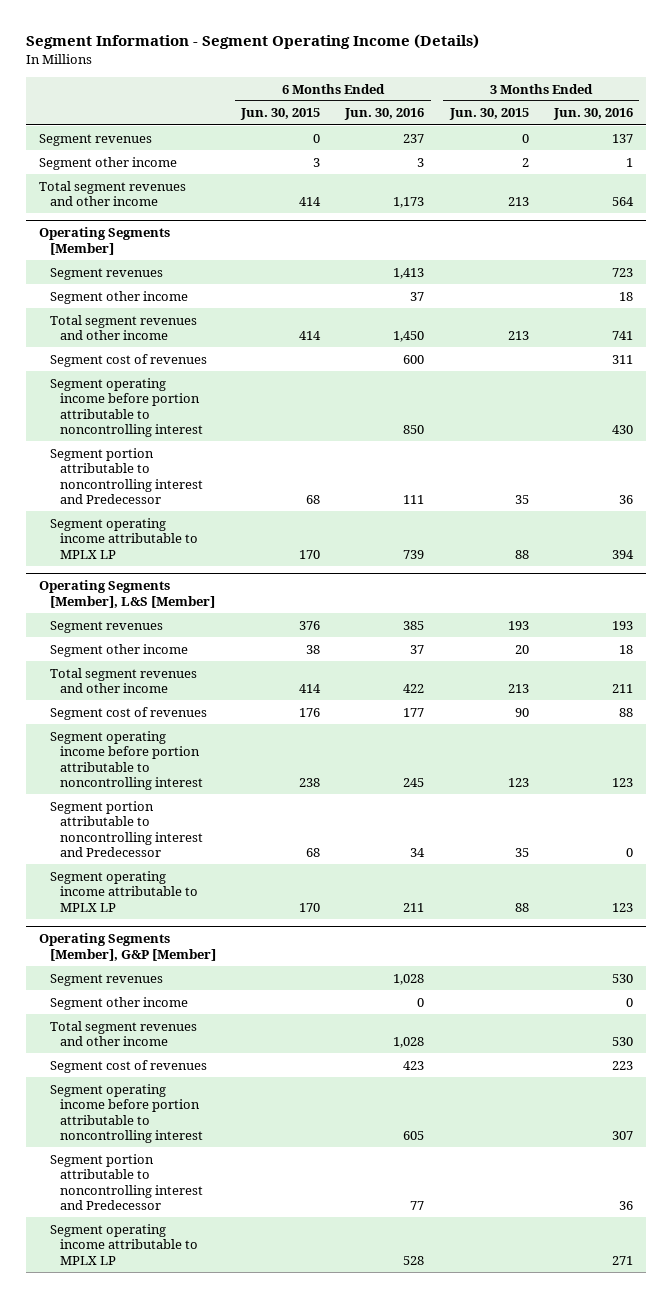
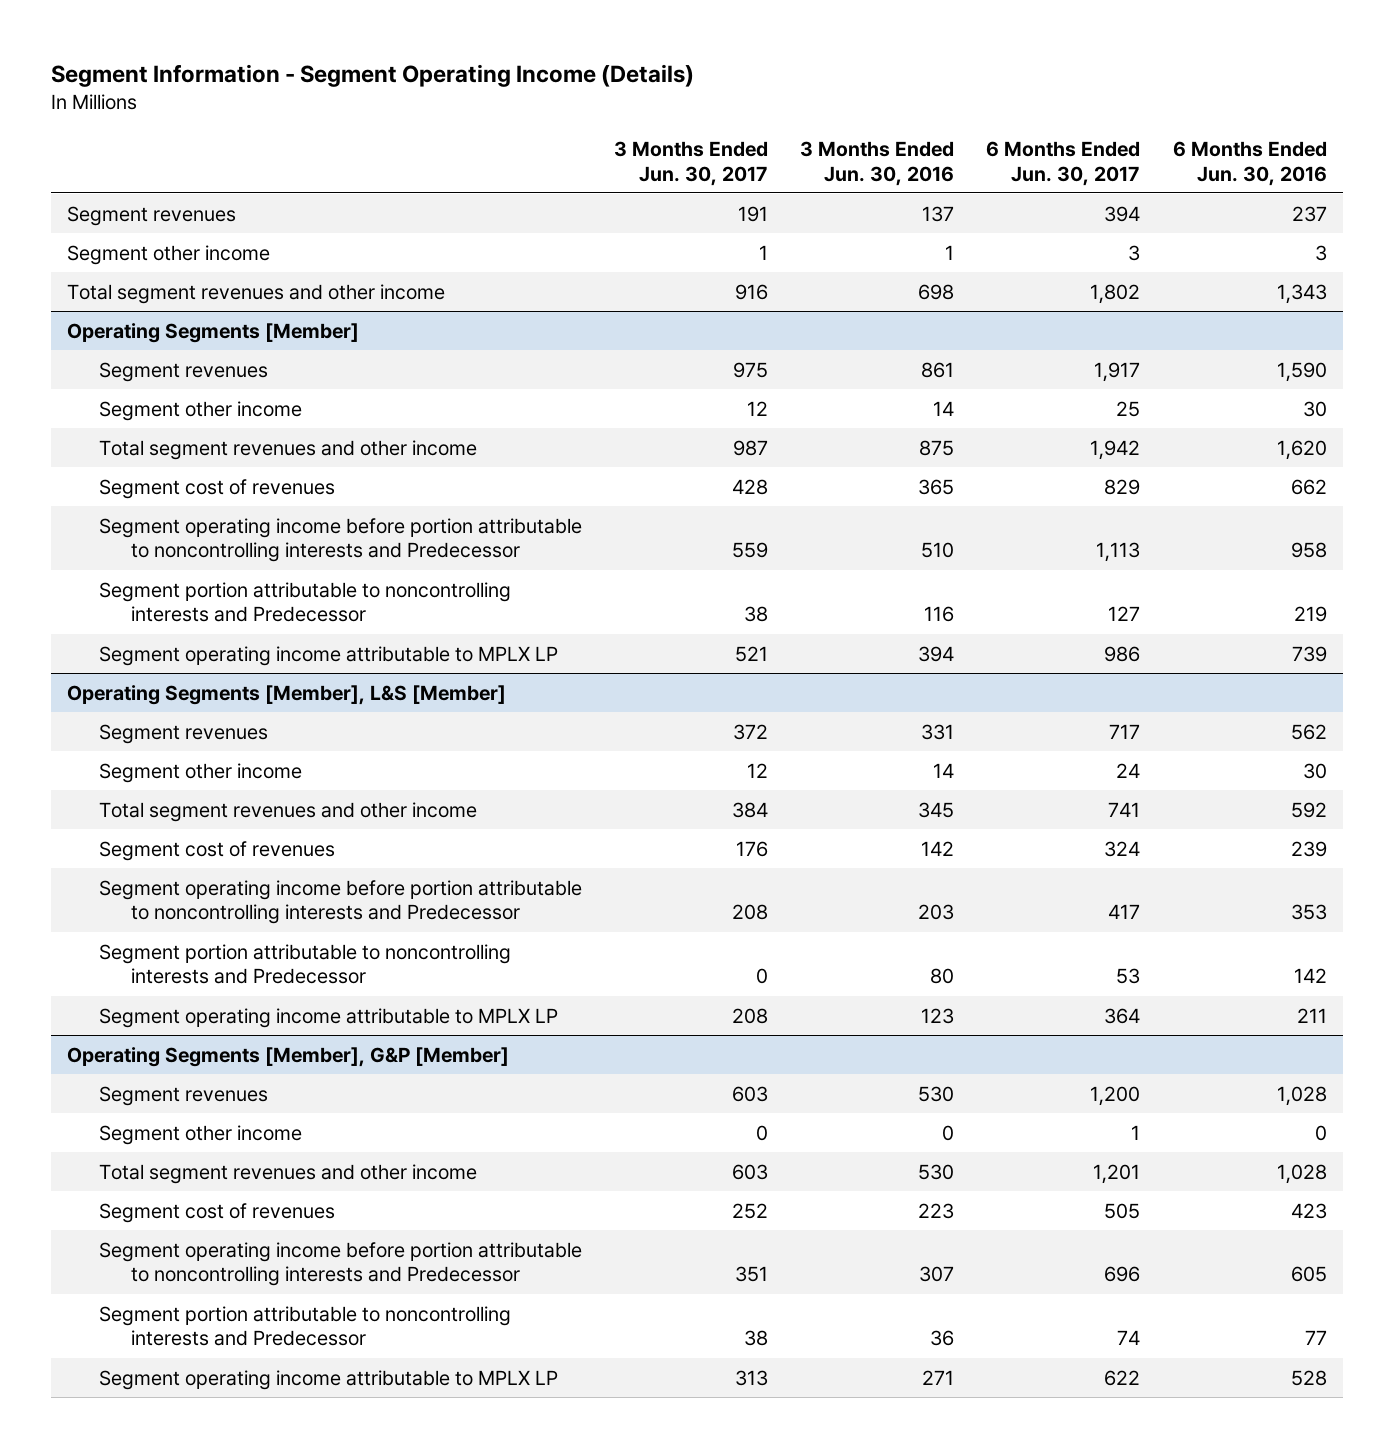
[239,108,320,121] Jun. 30, 2015 -> none
[448,108,529,121] Jun. 30, 2015 -> none
none -> [614,141,769,186] 3 Months Ended Jun. 30, 2017
none -> [986,141,1141,186] 6 Months Ended Jun. 30, 2017
[393,197,425,209] 1,173 -> [1276,283,1327,304] 1,343
[611,197,634,207] 564 -> [918,283,955,300] 698
[393,267,425,279] 1,413 -> [1276,361,1327,382] 1,590
[611,267,633,277] 723 -> [921,361,955,378] 861
[410,291,425,301] 37 -> [1302,400,1327,417] 30
[618,291,633,301] 18 -> [933,400,955,416] 14
[393,331,425,343] 1,450 -> [1276,439,1327,460] 1,620
[611,331,633,341] 741 -> [919,439,955,456] 875
[403,354,425,364] 600 -> [1290,478,1327,495] 662
[611,354,633,364] 311 -> [918,478,955,495] 365
[49,377,204,438] Segment operating income before portion attributable to noncontrolling interest -> [99,517,583,563] Segment operating income before portion attributable to noncontrolling interests and Predecessor
[403,425,425,435] 850 -> [1290,542,1327,559] 958
[611,425,633,435] 430 -> [921,542,955,559] 510
[49,447,204,505] Segment portion attributable to noncontrolling interest and Predecessor -> [99,581,512,623] Segment portion attributable to noncontrolling interests and Predecessor
[403,495,425,505] 111 -> [1293,606,1327,623] 219
[618,495,633,505] 36 -> [924,606,955,623] 116
[403,620,425,630] 385 -> [1290,723,1327,740] 562
[611,620,633,630] 193 -> [921,723,955,740] 331
[410,644,425,654] 37 -> [1302,762,1327,779] 30
[618,644,633,654] 18 -> [933,762,955,778] 14
[403,684,425,694] 422 -> [1290,801,1327,818] 592
[611,684,633,694] 211 -> [918,801,955,818] 345
[403,707,425,717] 177 -> [1290,840,1327,857] 239
[618,707,633,717] 88 -> [921,840,955,856] 142
[49,730,204,791] Segment operating income before portion attributable to noncontrolling interest -> [99,879,583,925] Segment operating income before portion attributable to noncontrolling interests and Predecessor
[403,778,425,788] 245 -> [1290,904,1327,921] 353
[611,778,633,788] 123 -> [918,904,955,921] 203
[49,800,204,858] Segment portion attributable to noncontrolling interest and Predecessor -> [99,943,512,985] Segment portion attributable to noncontrolling interests and Predecessor
[410,848,426,858] 34 -> [1293,968,1327,984] 142
[625,848,633,858] 0 -> [930,968,955,985] 80
[49,1083,204,1144] Segment operating income before portion attributable to noncontrolling interest -> [99,1241,583,1287] Segment operating income before portion attributable to noncontrolling interests and Predecessor
[49,1153,204,1211] Segment portion attributable to noncontrolling interest and Predecessor -> [99,1305,512,1347] Segment portion attributable to noncontrolling interests and Predecessor

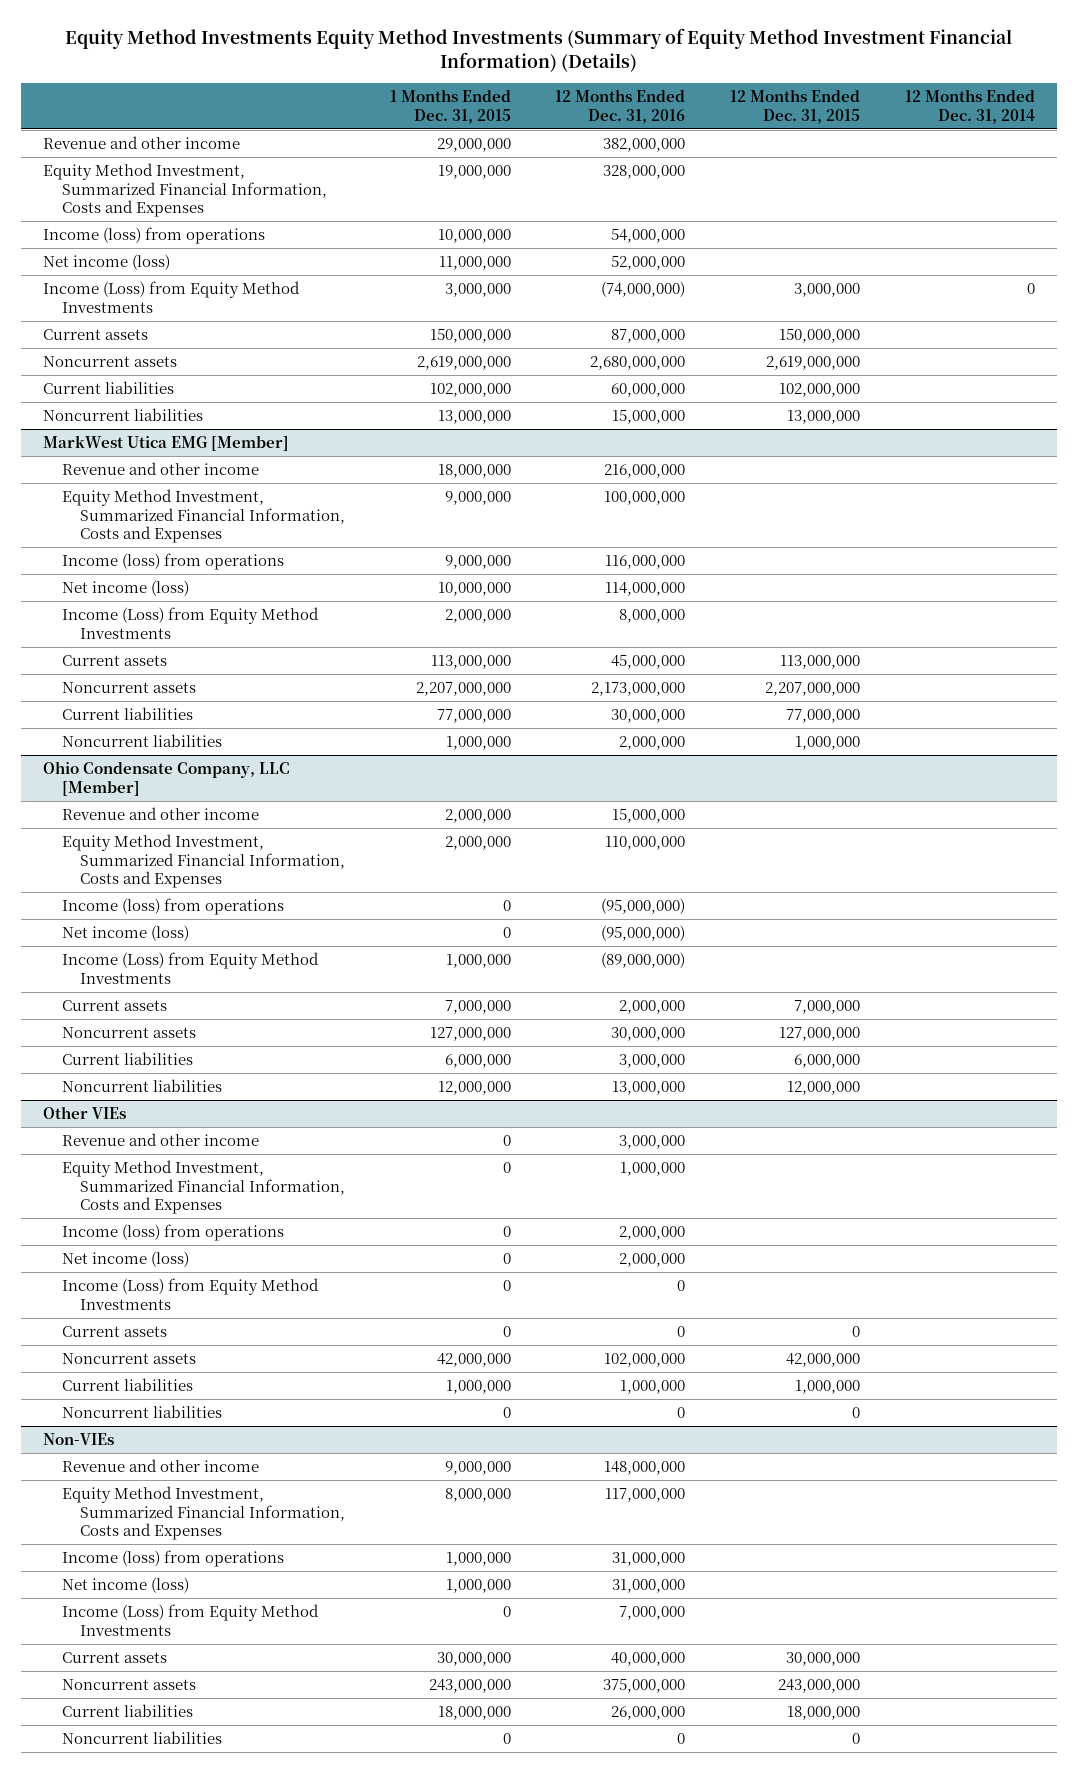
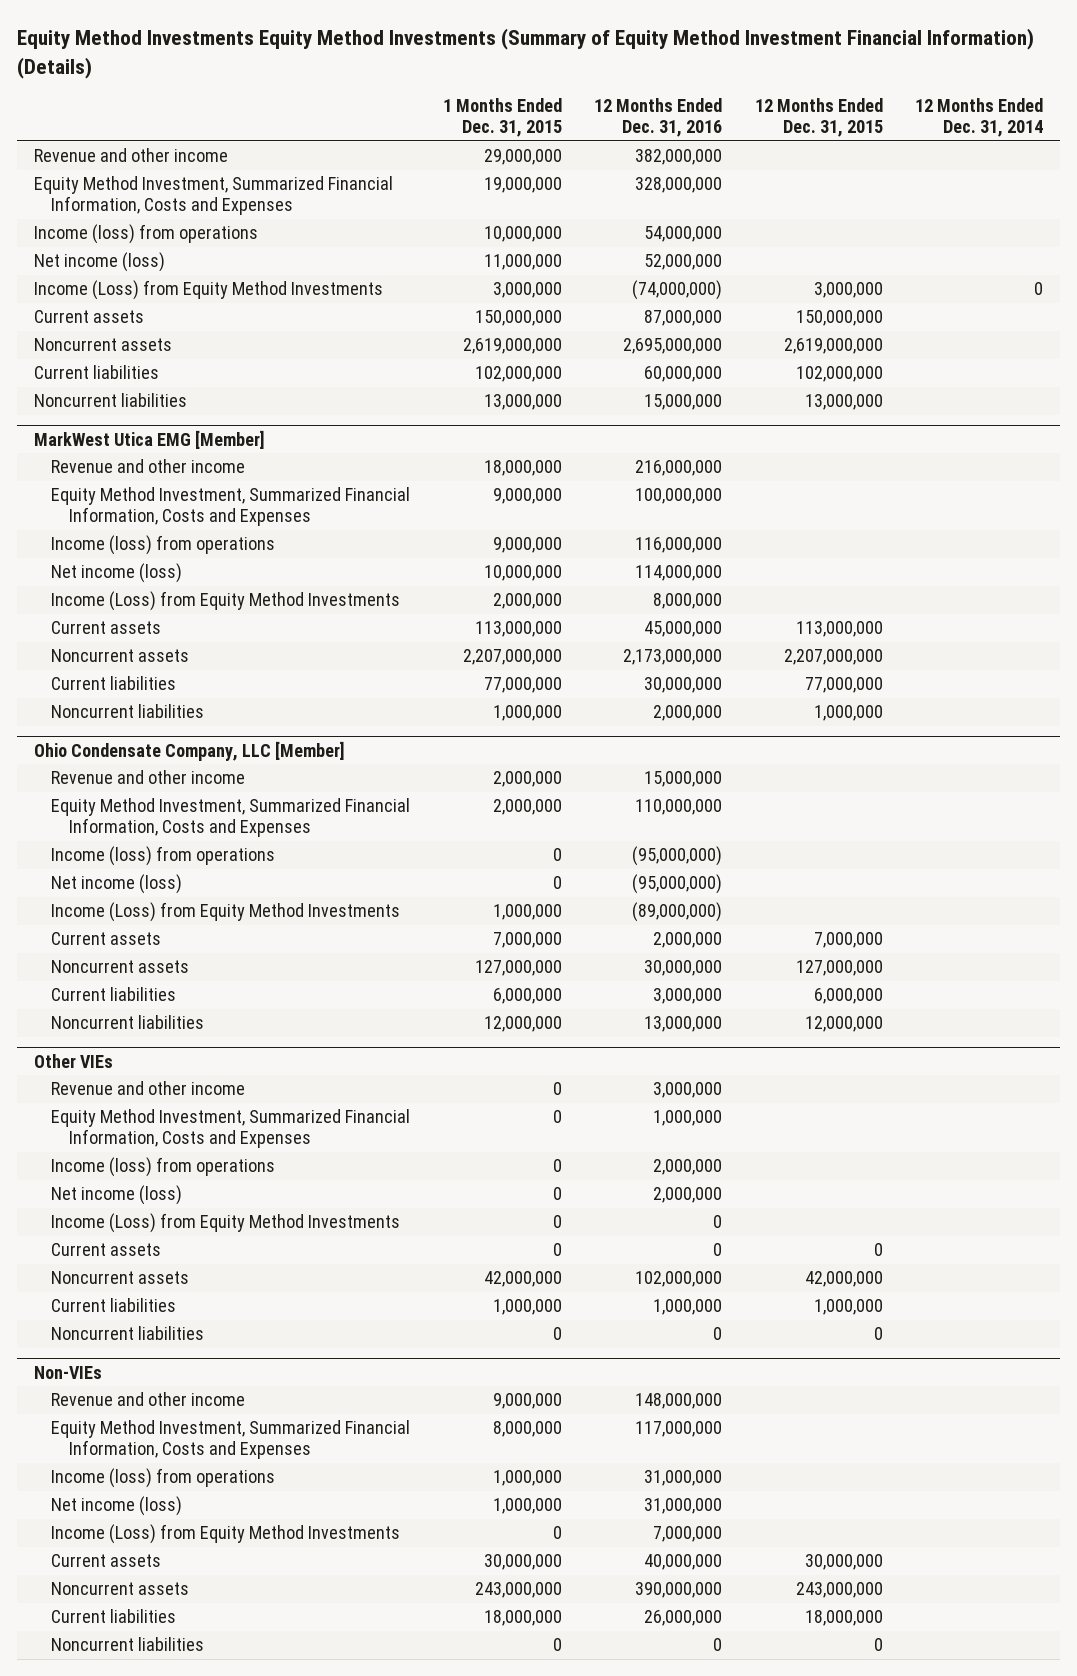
[590,356,686,371] 2,680,000,000 -> [623,338,723,355] 2,695,000,000
[603,1678,686,1694] 375,000,000 -> [635,1582,723,1599] 390,000,000

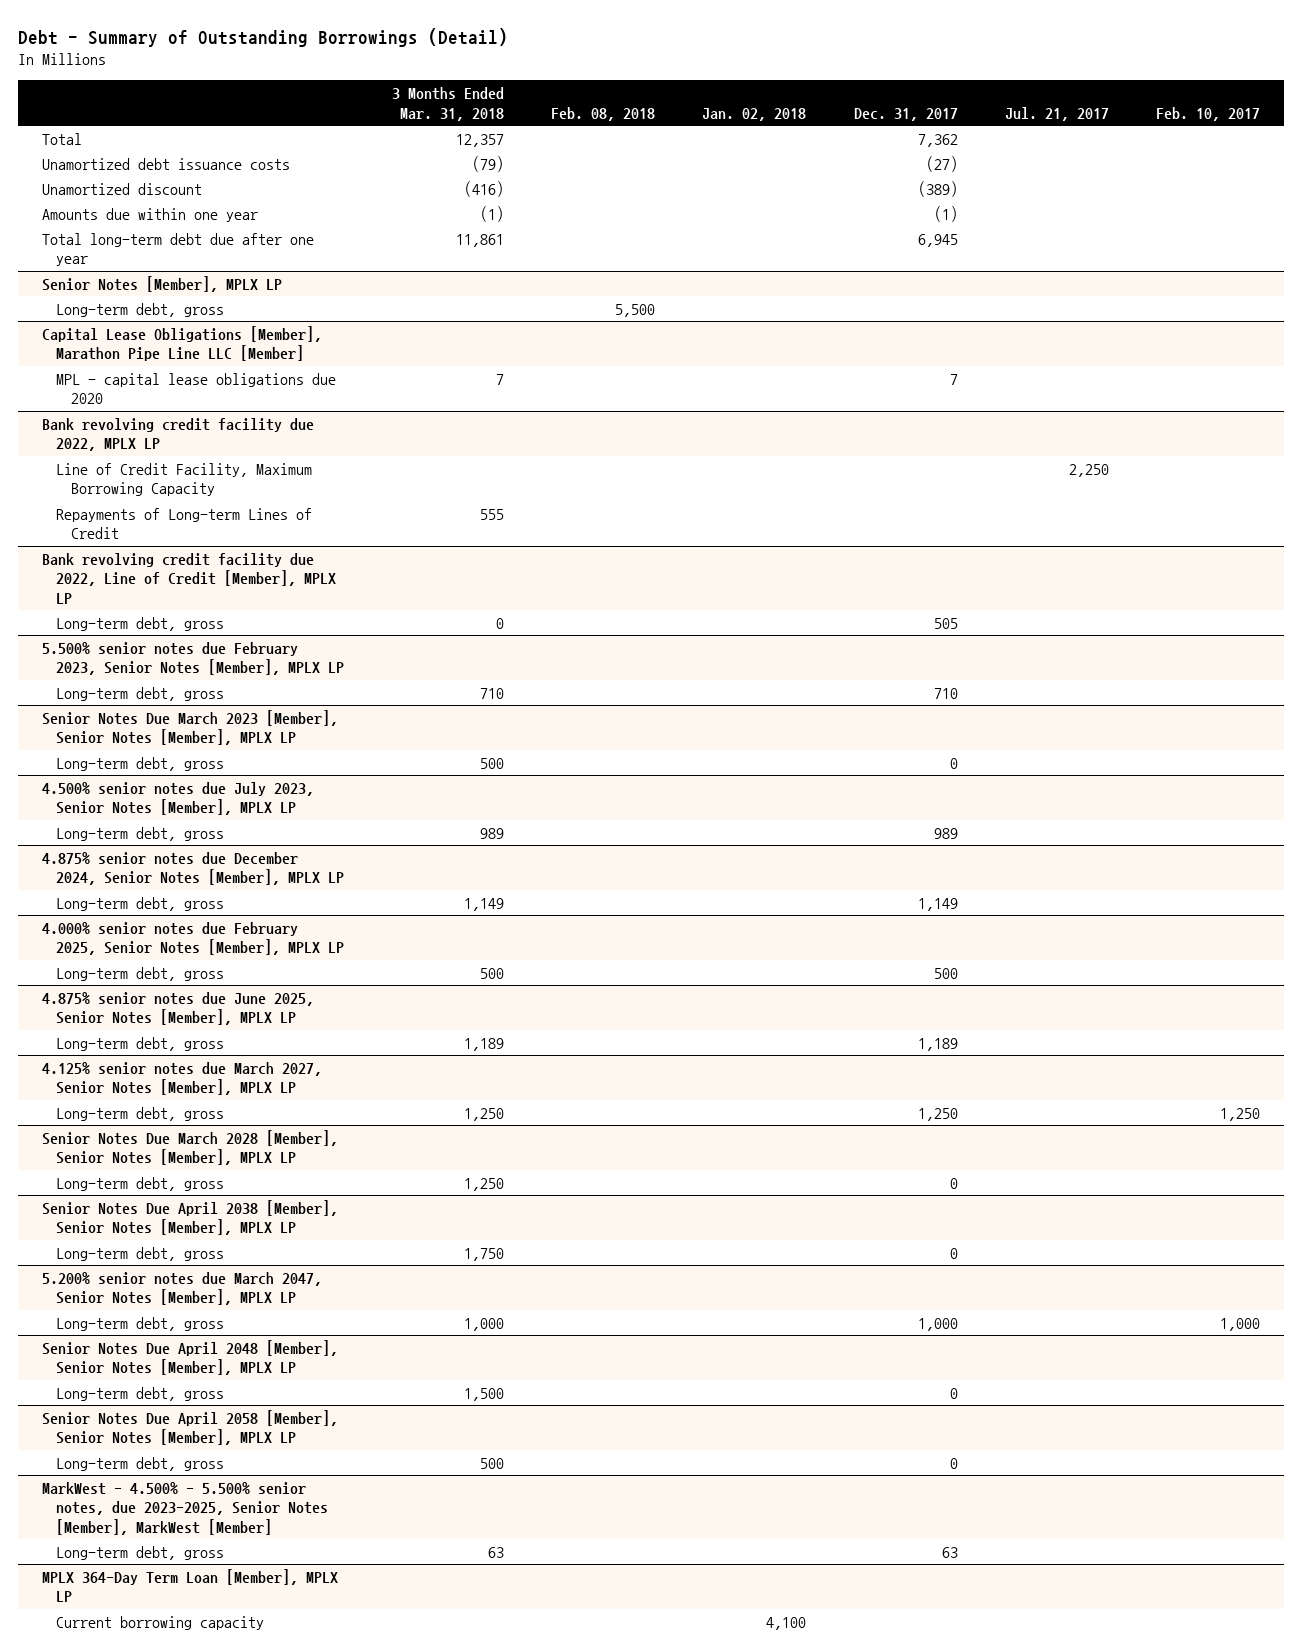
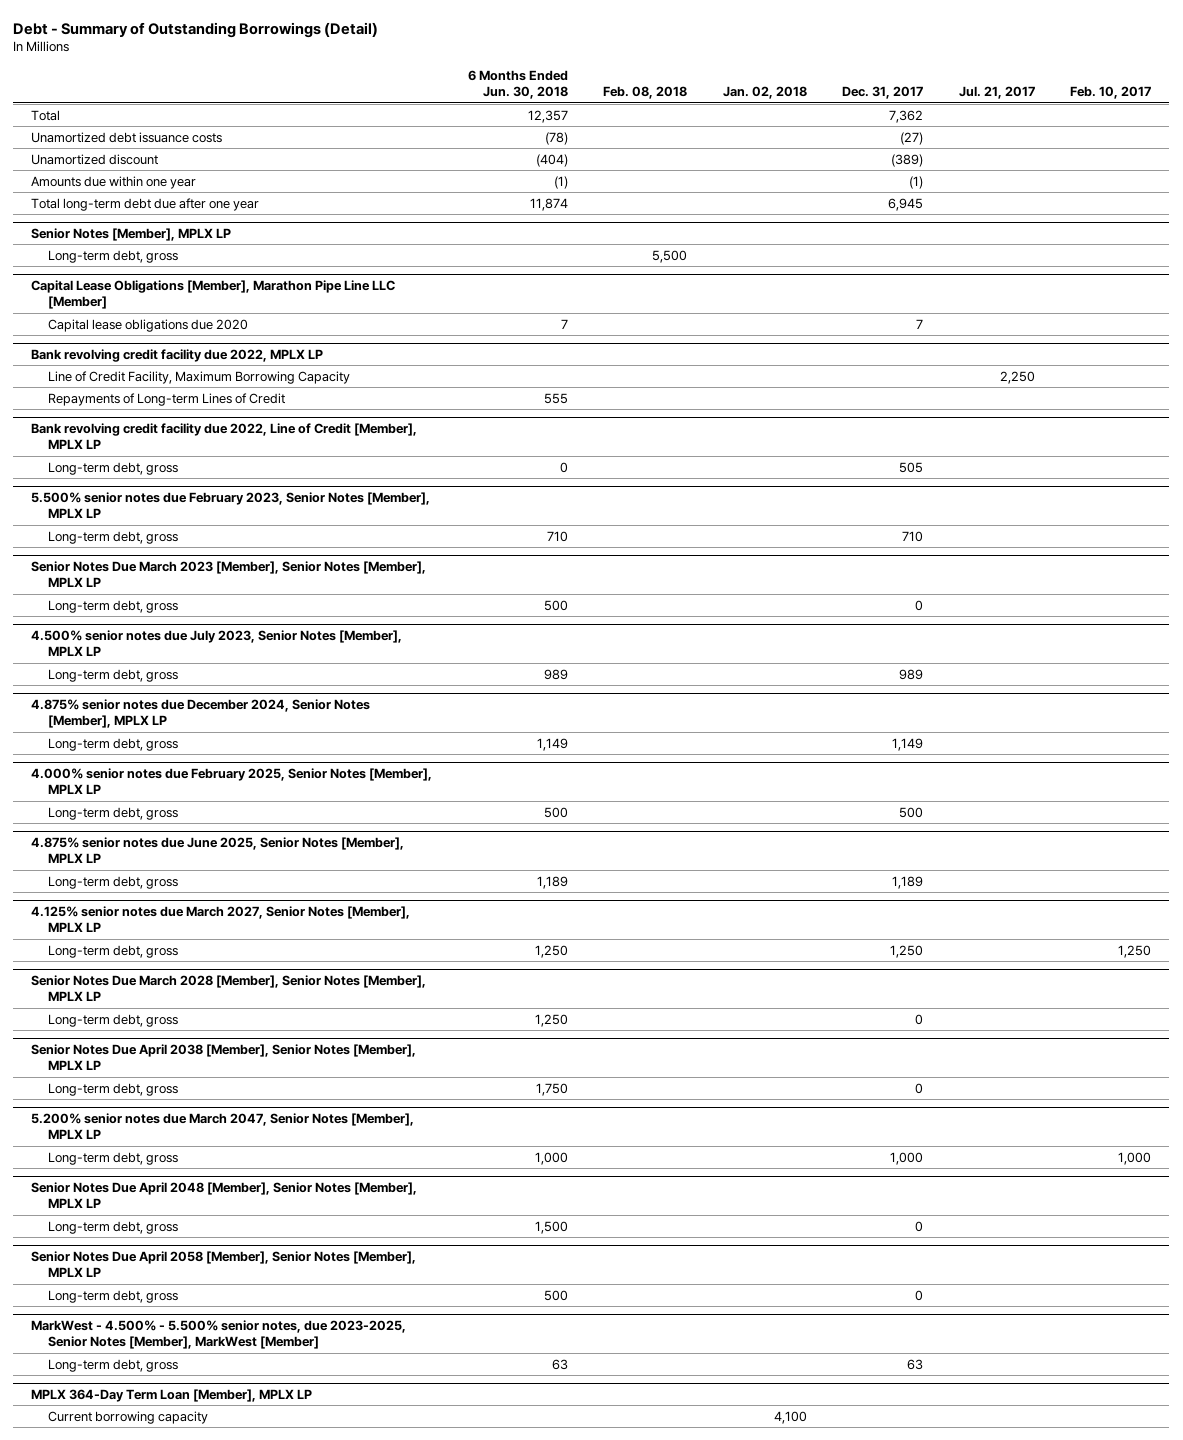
[391,87,504,121] 3 Months Ended Mar. 31, 2018 -> none
none -> [467,70,568,100] 6 Months Ended Jun. 30, 2018
[56,372,337,405] MPL - capital lease obligations due 2020 -> [48,318,249,332] Capital lease obligations due 2020

